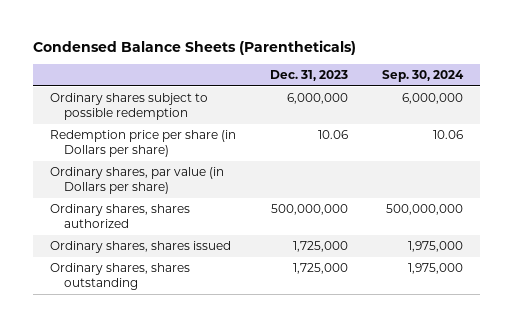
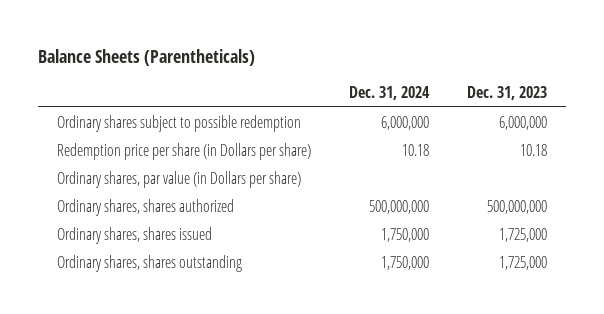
[32,39,356,55] Condensed Balance Sheets (Parentheticals) -> [38,48,256,66] Balance Sheets (Parentheticals)
[382,69,465,82] Sep. 30, 2024 -> none
none -> [349,85,431,100] Dec. 31, 2024
[317,130,348,140] 10.06 -> [520,143,548,156] 10.18

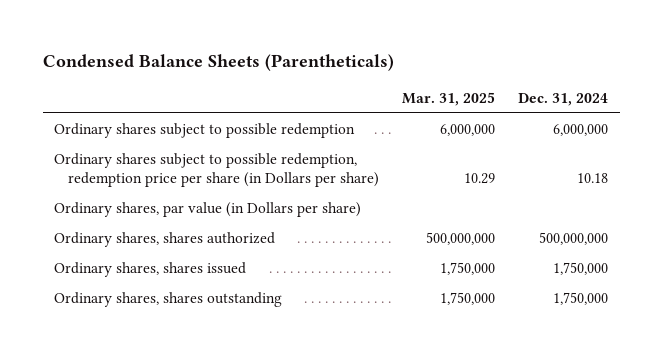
[38,48,256,66] Balance Sheets (Parentheticals) -> [42,54,394,72] Condensed Balance Sheets (Parentheticals)
[467,85,548,100] Dec. 31, 2023 -> none
none -> [402,91,496,106] Mar. 31, 2025
[57,142,312,160] Redemption price per share (in Dollars per share) -> [54,152,380,188] Ordinary shares subject to possible redemption, redemption price per share (in Dollars per share)

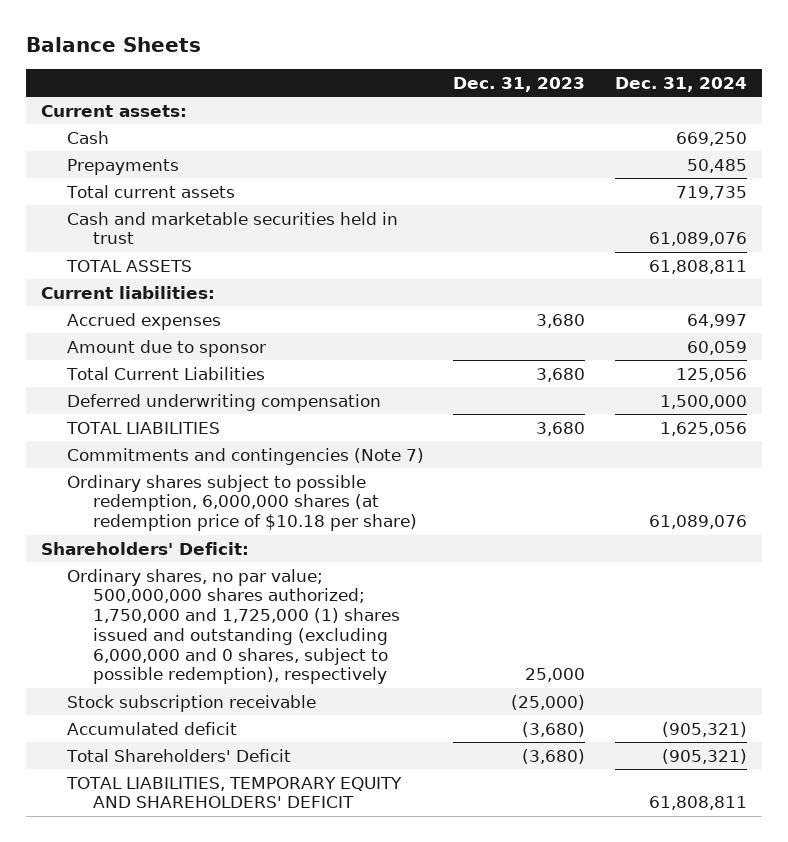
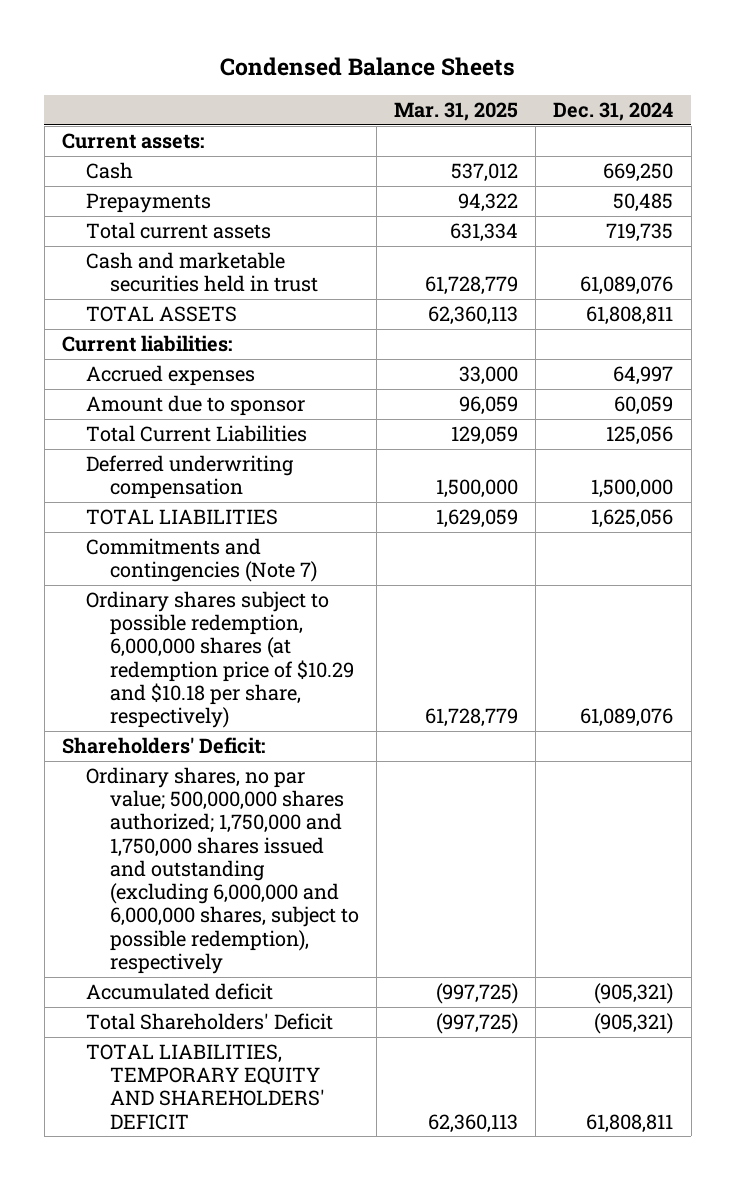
[26,37,202,53] Balance Sheets -> [219,56,515,76] Condensed Balance Sheets
[453,77,586,93] Dec. 31, 2023 -> none
none -> [394,101,519,121] Mar. 31, 2025
[66,474,417,532] Ordinary shares subject to possible redemption, 6,000,000 shares (at redemption price of $10.18 per share) -> [85,591,354,729] Ordinary shares subject to possible redemption, 6,000,000 shares (at redemption price of $10.29 and $10.18 per share, respectively)
[66,694,316,712] Stock subscription receivable -> none
[66,568,400,685] Ordinary shares, no par value; 500,000,000 shares authorized; 1,750,000 and 1,725,000 (1) shares issued and outstanding (excluding 6,000,000 and 0 shares, subject to possible redemption), respectively -> [85,767,359,974] Ordinary shares, no par value; 500,000,000 shares authorized; 1,750,000 and 1,750,000 shares issued and outstanding (excluding 6,000,000 and 6,000,000 shares, subject to possible redemption), respectively

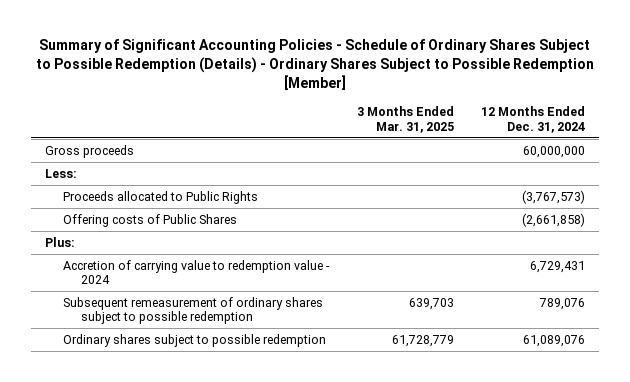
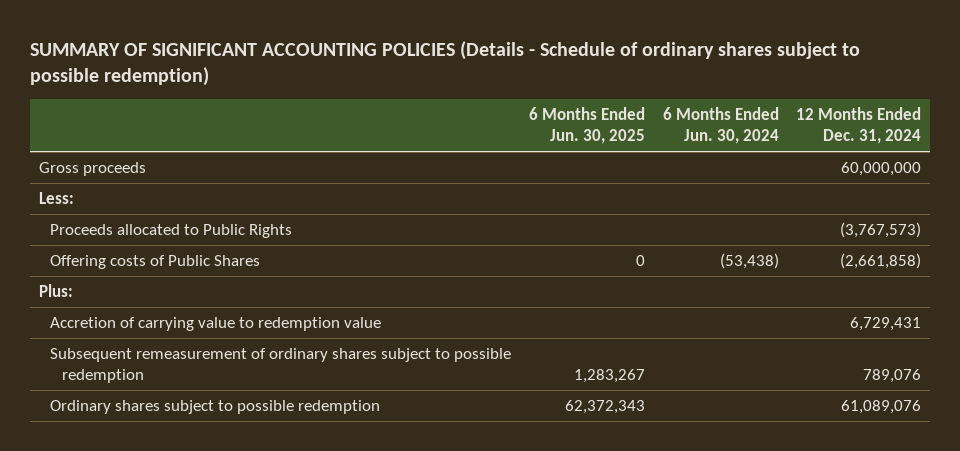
[35,39,594,91] Summary of Significant Accounting Policies - Schedule of Ordinary Shares Subject to Possible Redemption (Details) - Ordinary Shares Subject to Possible Redemption [Member] -> [29,41,860,87] SUMMARY OF SIGNIFICANT ACCOUNTING POLICIES (Details - Schedule of ordinary shares subject to possible redemption)
[356,106,454,133] 3 Months Ended Mar. 31, 2025 -> none
none -> [529,107,646,145] 6 Months Ended Jun. 30, 2025
none -> [662,107,779,145] 6 Months Ended Jun. 30, 2024
[62,259,330,285] Accretion of carrying value to redemption value - 2024 -> [50,317,382,332] Accretion of carrying value to redemption value

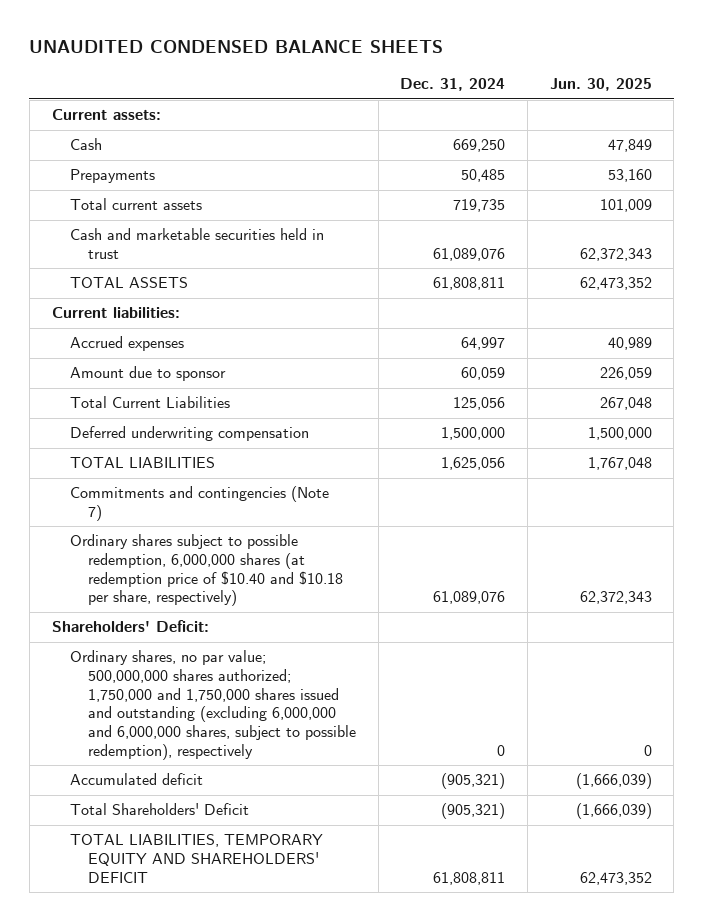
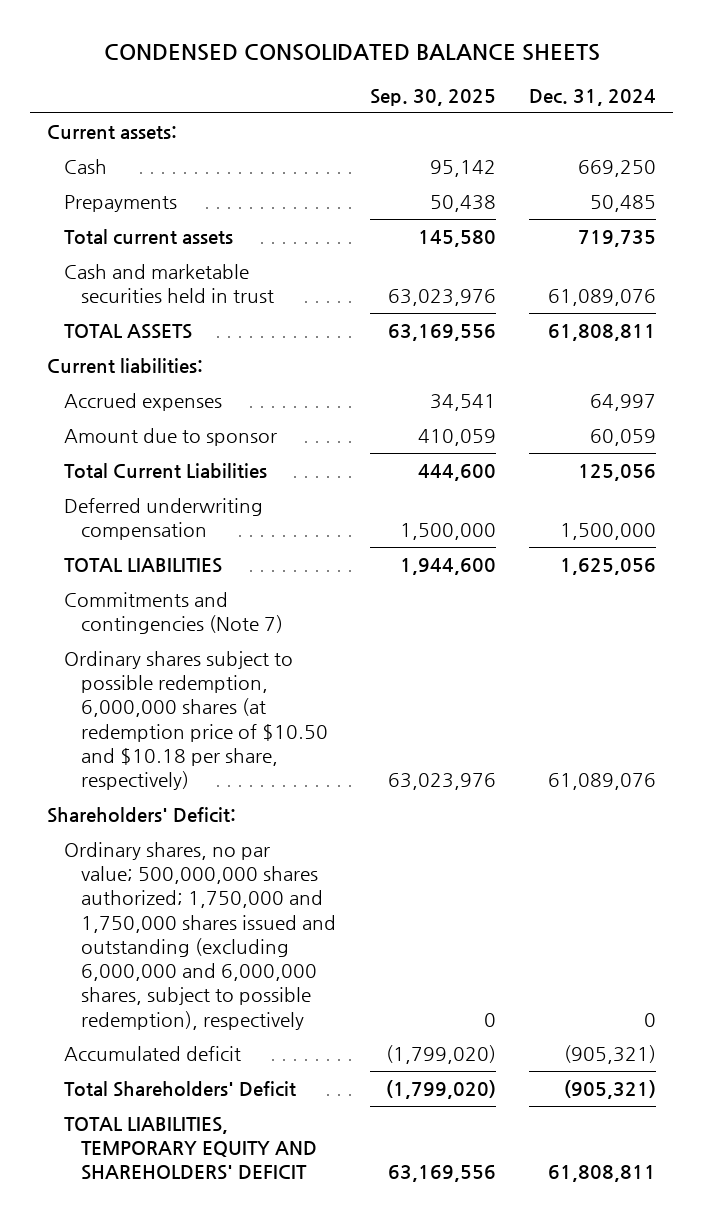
[29,40,444,54] UNAUDITED CONDENSED BALANCE SHEETS -> [103,44,600,62] CONDENSED CONSOLIDATED BALANCE SHEETS
[549,78,652,92] Jun. 30, 2025 -> none
none -> [369,89,496,107] Sep. 30, 2025
[69,534,344,607] Ordinary shares subject to possible redemption, 6,000,000 shares (at redemption price of $10.40 and $10.18 per share, respectively) -> [63,650,328,791] Ordinary shares subject to possible redemption, 6,000,000 shares (at redemption price of $10.50 and $10.18 per share, respectively)

